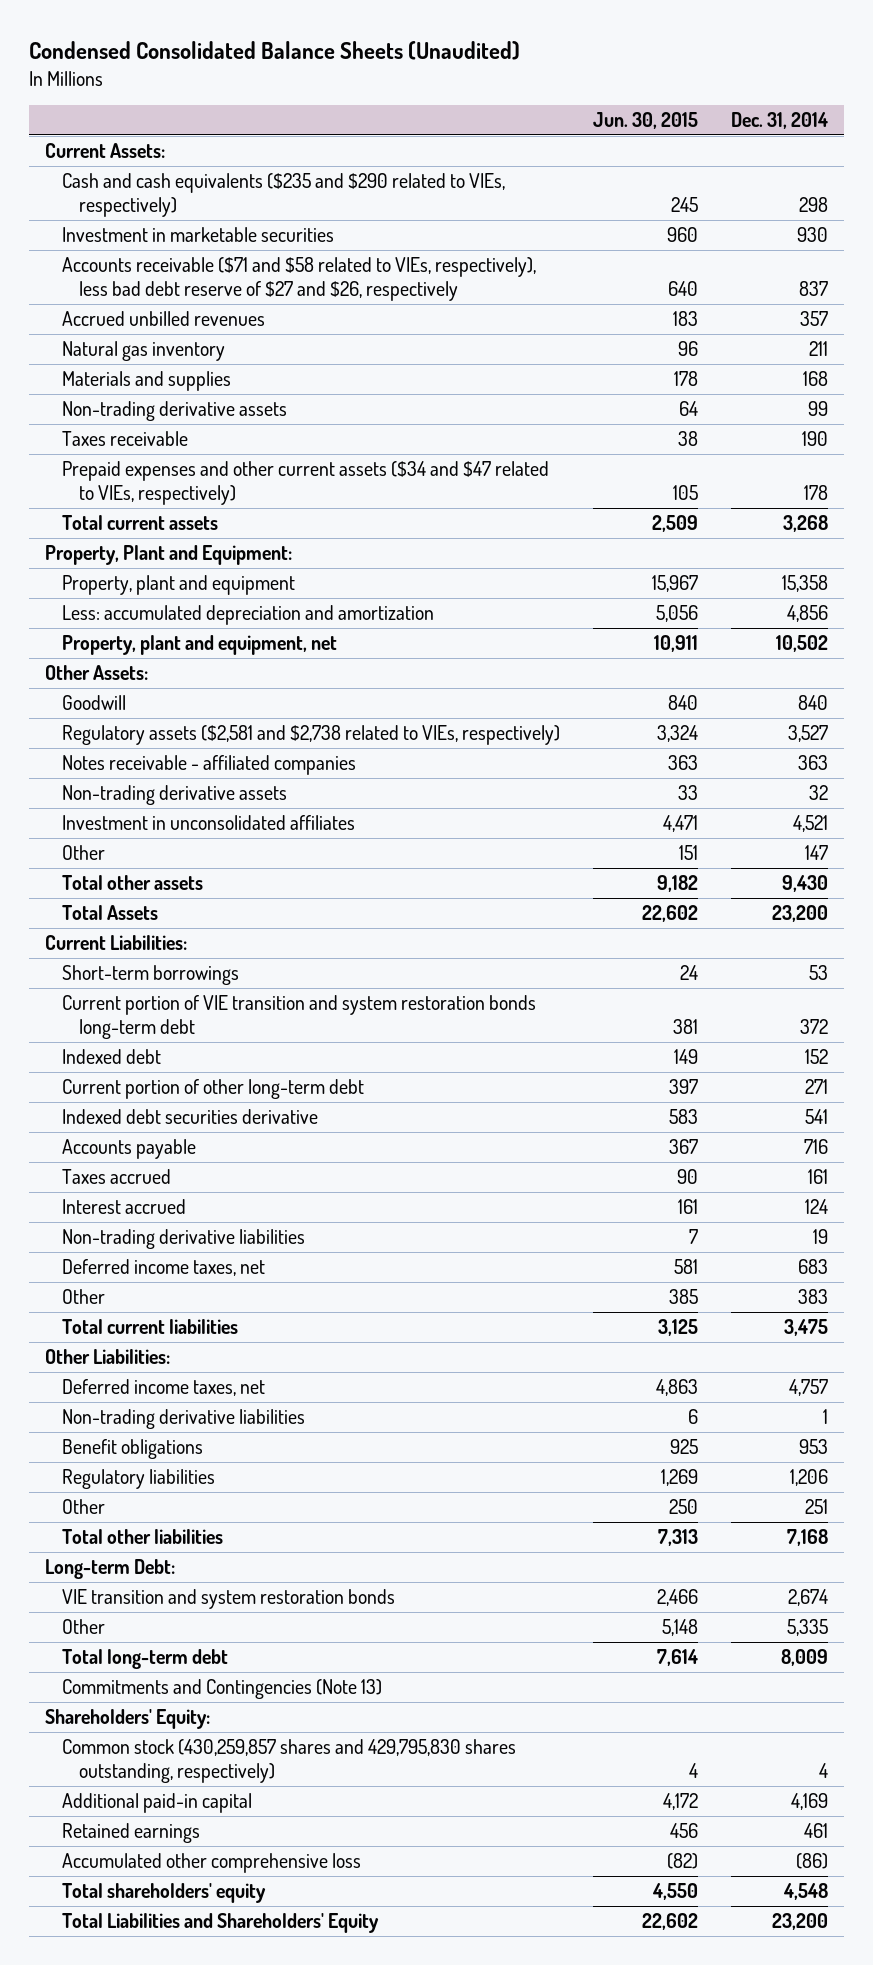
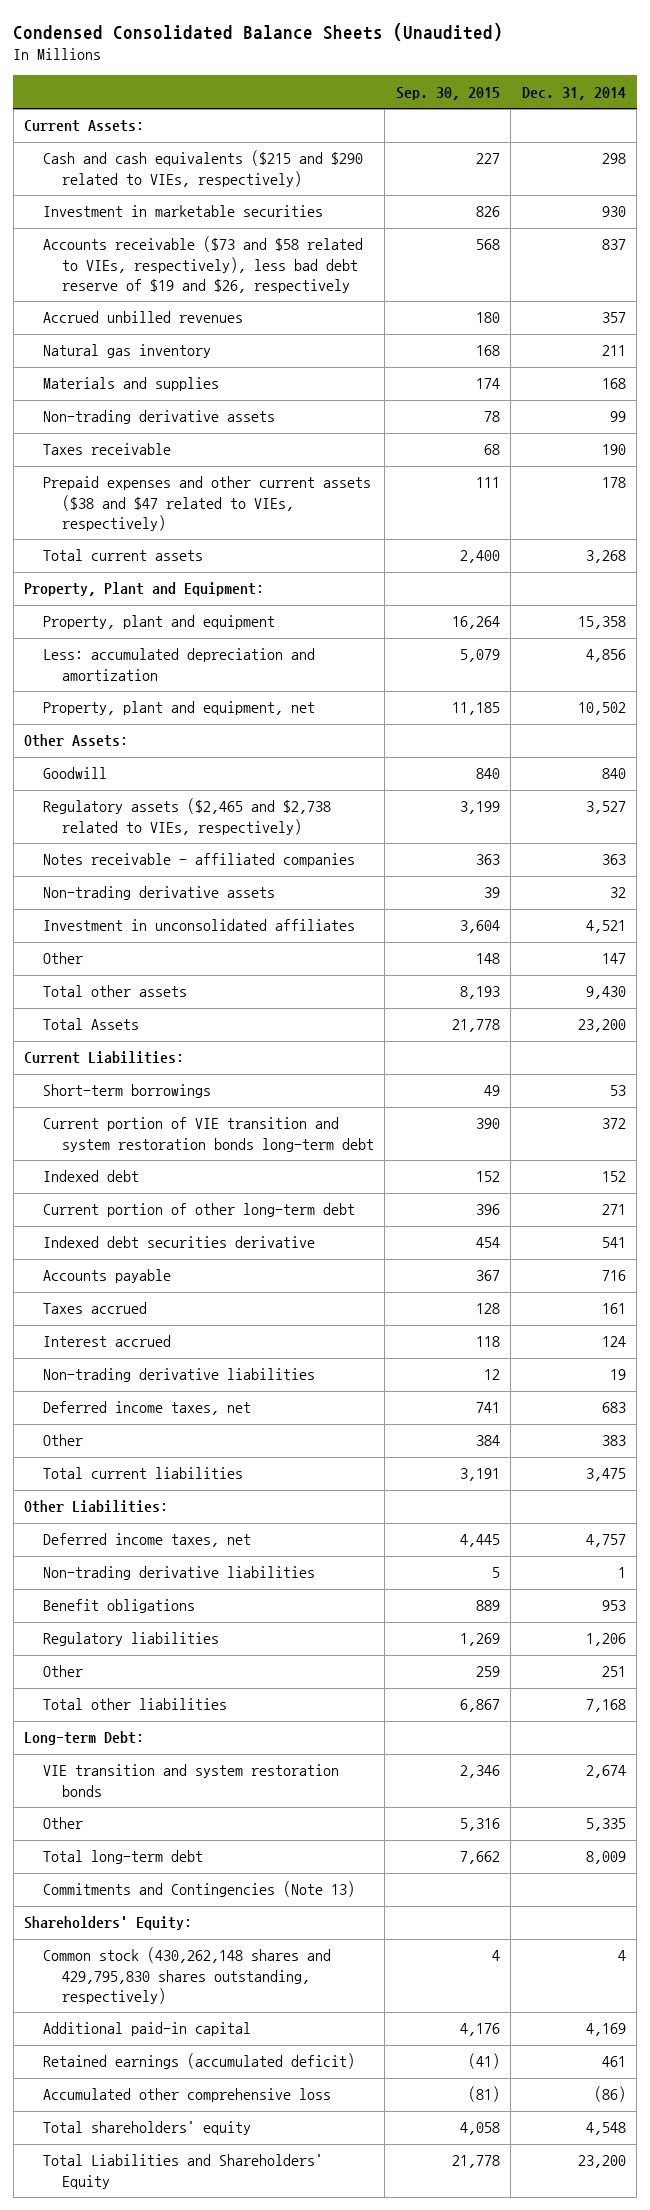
[593,112,699,130] Jun. 30, 2015 -> none
none -> [395,86,500,100] Sep. 30, 2015
[62,172,506,218] Cash and cash equivalents ($235 and $290 related to VIEs, respectively) -> [42,150,363,187] Cash and cash equivalents ($215 and $290 related to VIEs, respectively)
[62,256,537,302] Accounts receivable ($71 and $58 related to VIEs, respectively), less bad debt reserve of $27 and $26, respectively -> [42,236,363,293] Accounts receivable ($73 and $58 related to VIEs, respectively), less bad debt reserve of $19 and $26, respectively
[62,460,550,506] Prepaid expenses and other current assets ($34 and $47 related to VIEs, respectively) -> [42,476,371,531] Prepaid expenses and other current assets ($38 and $47 related to VIEs, respectively)
[62,724,561,745] Regulatory assets ($2,581 and $2,738 related to VIEs, respectively) -> [42,798,331,835] Regulatory assets ($2,465 and $2,738 related to VIEs, respectively)
[62,1738,517,1784] Common stock (430,259,857 shares and 429,795,830 shares outstanding, respectively) -> [42,1947,331,2004] Common stock (430,262,148 shares and 429,795,830 shares outstanding, respectively)
[62,1822,201,1843] Retained earnings -> [42,2053,355,2070] Retained earnings (accumulated deficit)

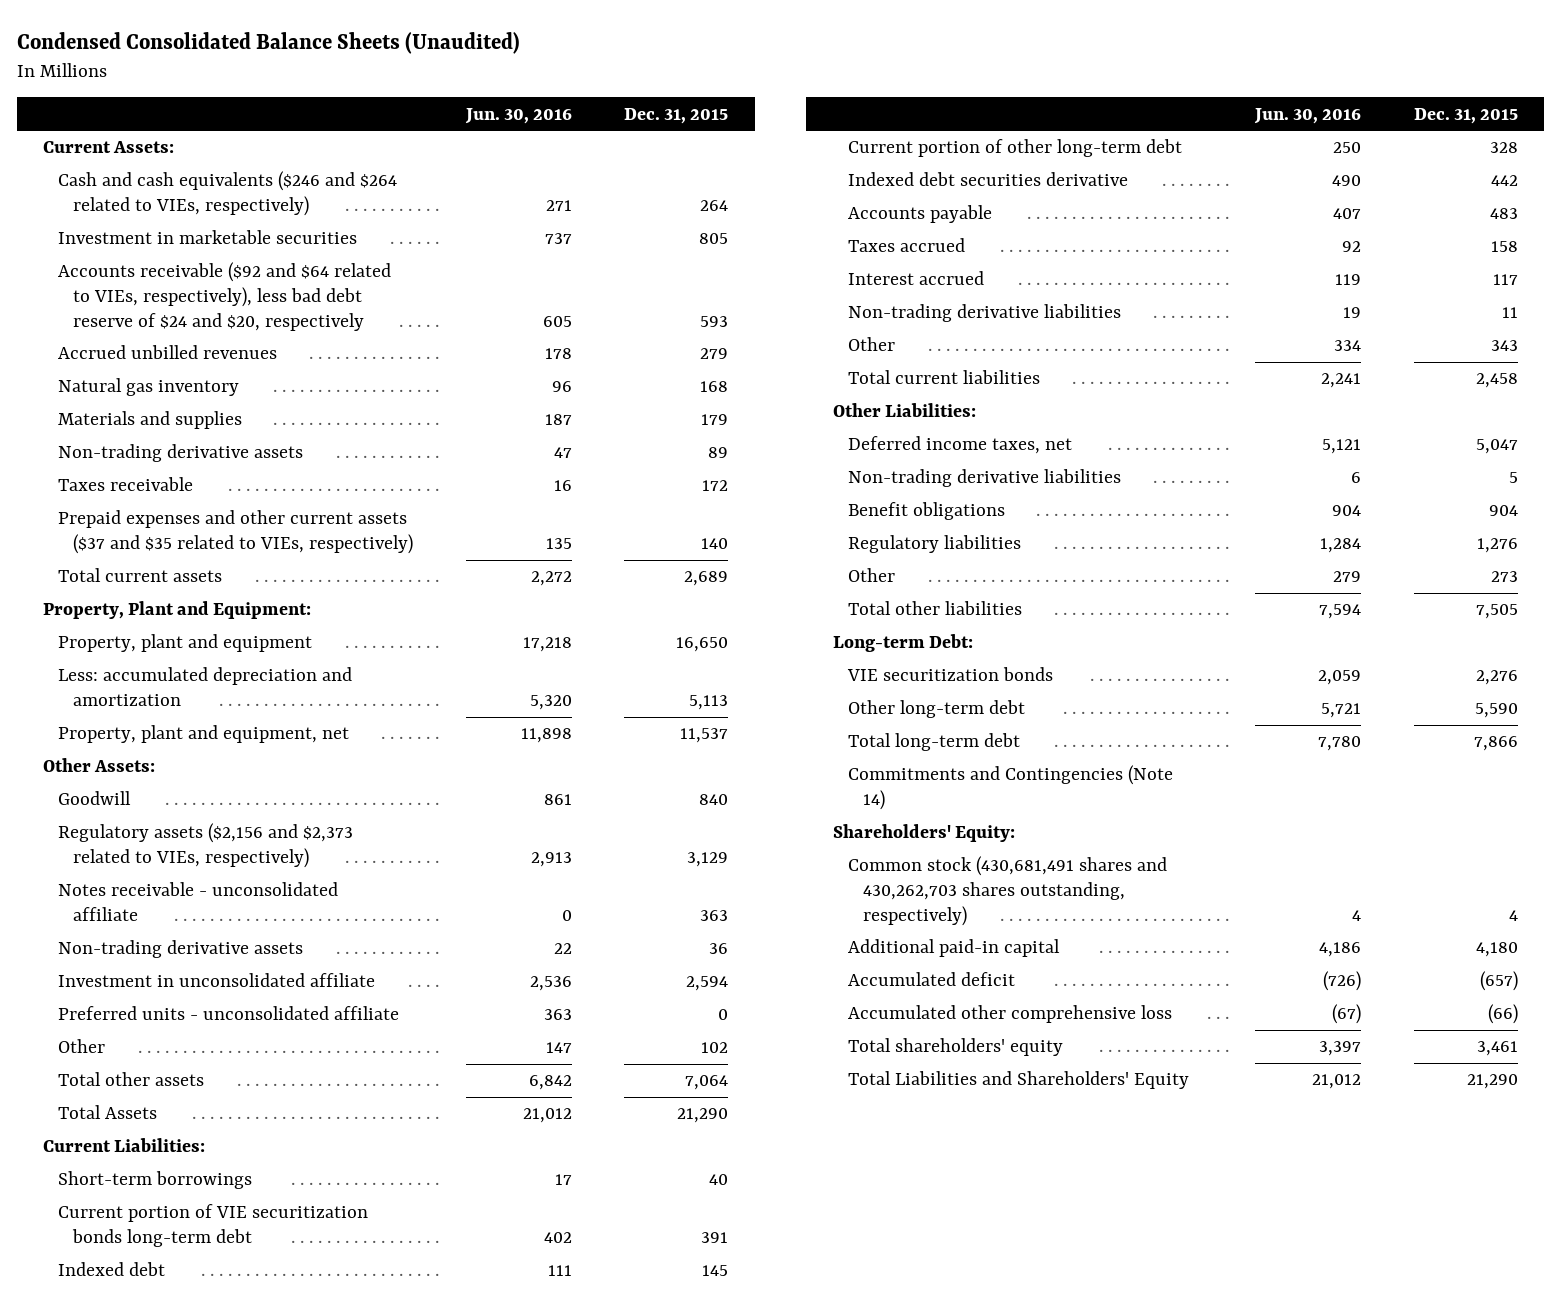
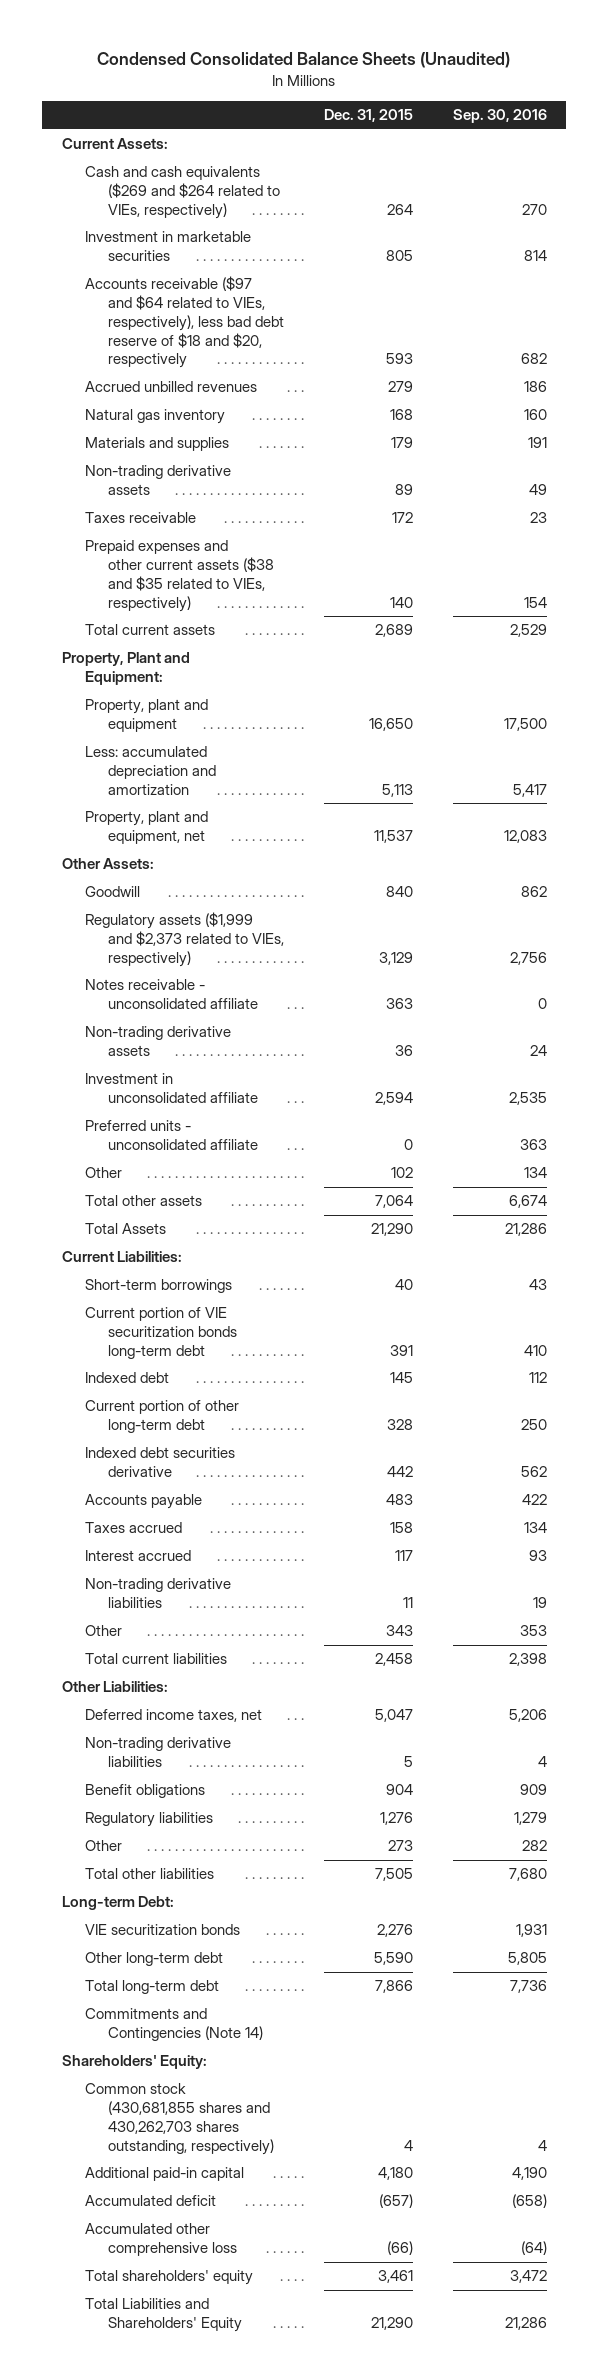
[464,107,572,124] Jun. 30, 2016 -> none
none -> [452,109,547,124] Sep. 30, 2016
[58,171,398,216] Cash and cash equivalents ($246 and $264 related to VIEs, respectively) -> [85,166,281,219] Cash and cash equivalents ($269 and $264 related to VIEs, respectively)
[58,262,392,331] Accounts receivable ($92 and $64 related to VIEs, respectively), less bad debt reserve of $24 and $20, respectively -> [85,276,285,369] Accounts receivable ($97 and $64 related to VIEs, respectively), less bad debt reserve of $18 and $20, respectively
[58,510,414,554] Prepaid expenses and other current assets ($37 and $35 related to VIEs, respectively) -> [85,540,275,612] Prepaid expenses and other current assets ($38 and $35 related to VIEs, respectively)
[58,823,354,868] Regulatory assets ($2,156 and $2,373 related to VIEs, respectively) -> [85,912,285,967] Regulatory assets ($1,999 and $2,373 related to VIEs, respectively)
[847,856,1167,926] Common stock (430,681,491 shares and 430,262,703 shares outstanding, respectively) -> [85,2083,275,2155] Common stock (430,681,855 shares and 430,262,703 shares outstanding, respectively)

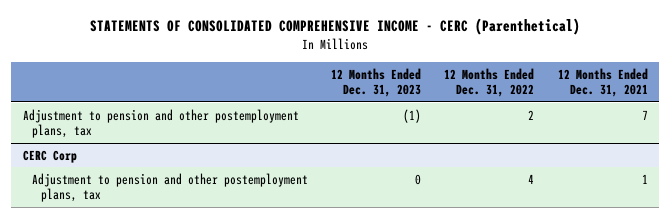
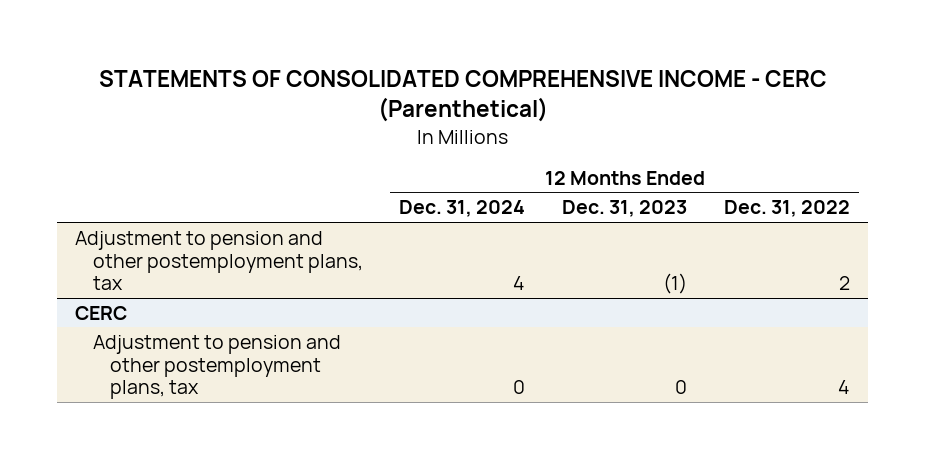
[557,67,648,98] 12 Months Ended Dec. 31, 2021 -> none
none -> [399,200,526,218] Dec. 31, 2024
[22,149,77,163] CERC Corp -> [75,305,128,320] CERC

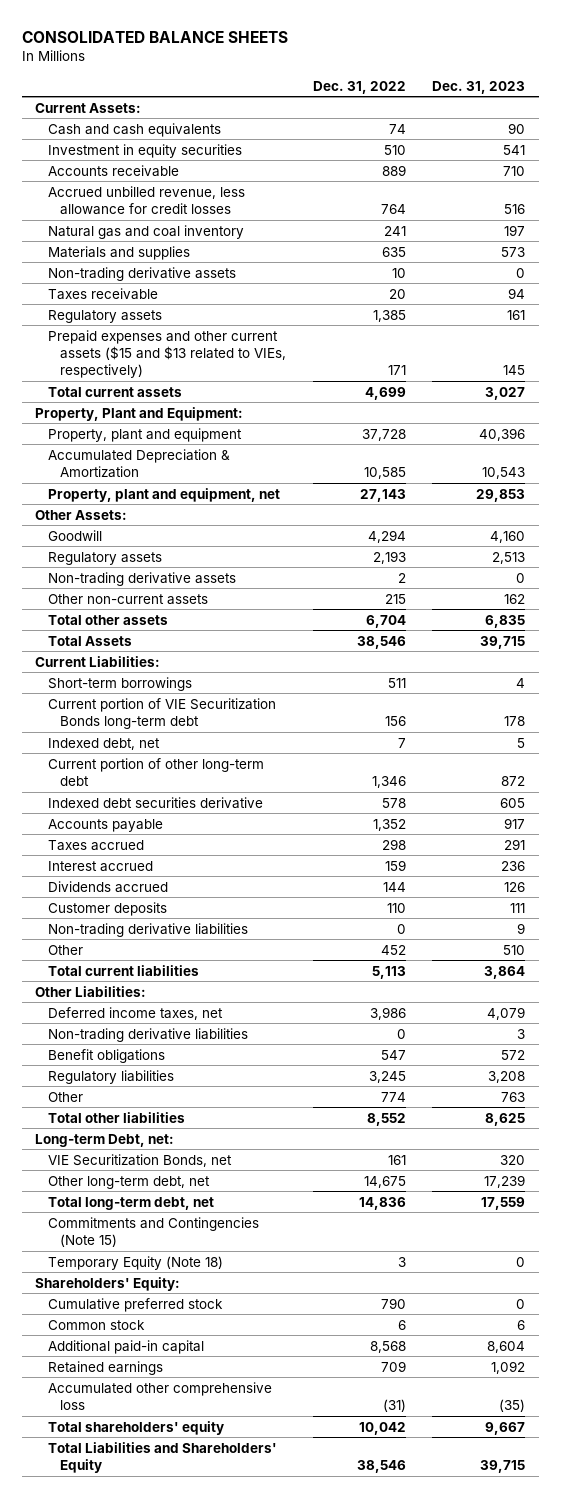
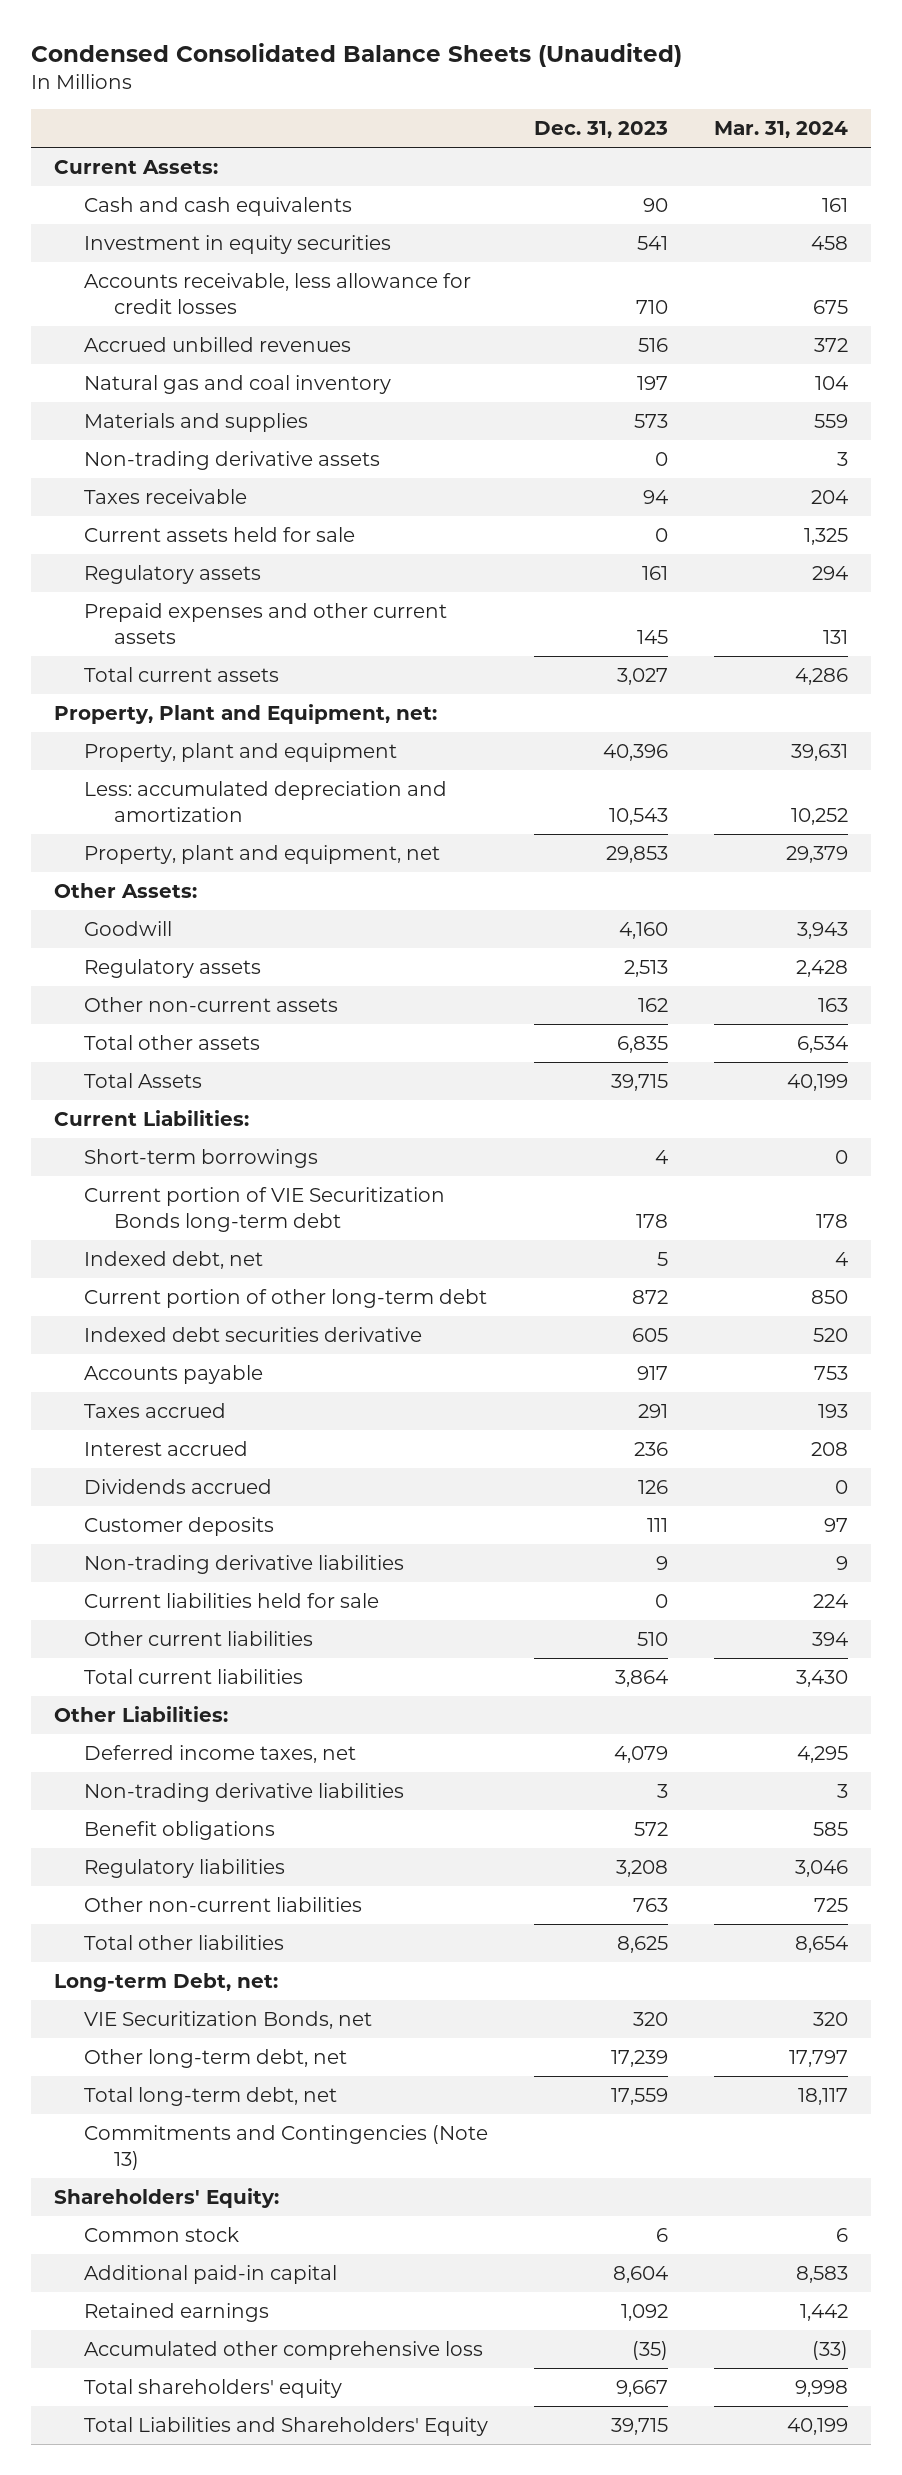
[21,31,288,44] CONSOLIDATED BALANCE SHEETS -> [31,43,683,68] Condensed Consolidated Balance Sheets (Unaudited)
[312,80,406,94] Dec. 31, 2022 -> none
none -> [713,121,848,139] Mar. 31, 2024
[47,164,179,177] Accounts receivable -> [84,273,472,314] Accounts receivable, less allowance for credit losses
[47,185,245,215] Accrued unbilled revenue, less allowance for credit losses -> [84,337,352,353] Accrued unbilled revenues
none -> [84,527,356,543] Current assets held for sale
[47,329,286,379] Prepaid expenses and other current assets ($15 and $13 related to VIEs, respectively) -> [84,603,448,644] Prepaid expenses and other current assets
[35,406,244,421] Property, Plant and Equipment: -> [54,704,438,725] Property, Plant and Equipment, net:
[47,448,230,478] Accumulated Depreciation & Amortization -> [84,781,448,822] Less: accumulated depreciation and amortization
[47,571,236,586] Non-trading derivative assets -> none
none -> [84,1593,380,1609] Current liabilities held for sale
[47,944,83,955] Other -> [84,1631,314,1647] Other current liabilities
[47,1091,83,1102] Other -> [84,1897,363,1913] Other non-current liabilities
[47,1255,223,1270] Temporary Equity (Note 18) -> none
[47,1216,259,1247] Commitments and Contingencies (Note 15) -> [84,2125,489,2170] Commitments and Contingencies (Note 13)
[47,1297,223,1312] Cumulative preferred stock -> none

